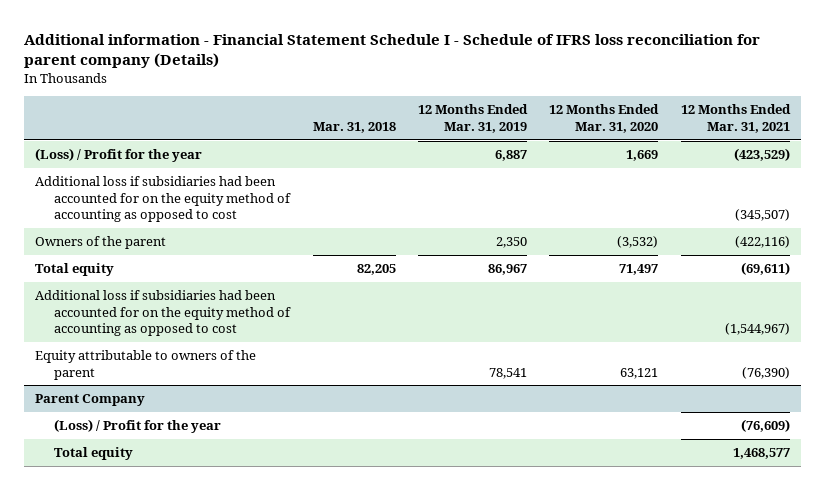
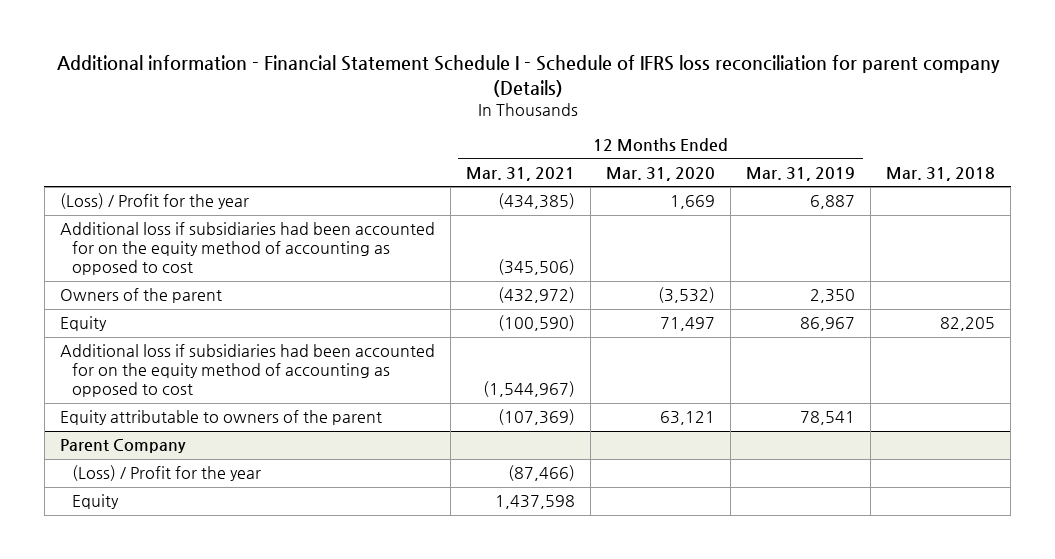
[733,148,790,162] (423,529) -> [497,193,575,210] (434,385)
[734,209,790,222] (345,507) -> [497,259,575,276] (345,506)
[734,236,790,249] (422,116) -> [497,287,575,304] (432,972)
[35,263,115,277] Total equity -> [59,316,107,332] Equity
[740,262,790,276] (69,611) -> [497,315,575,332] (100,590)
[741,366,790,379] (76,390) -> [497,409,575,426] (107,369)
[740,419,790,433] (76,609) -> [507,465,575,482] (87,466)
[54,447,134,461] Total equity -> [71,494,119,510] Equity
[732,448,790,460] 1,468,577 -> [494,495,575,510] 1,437,598

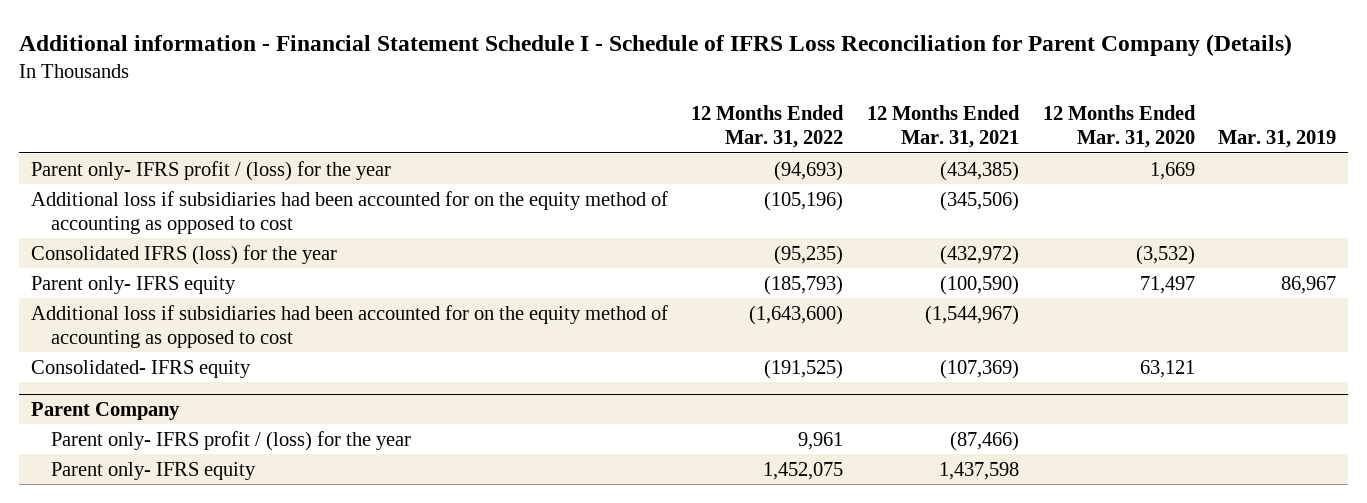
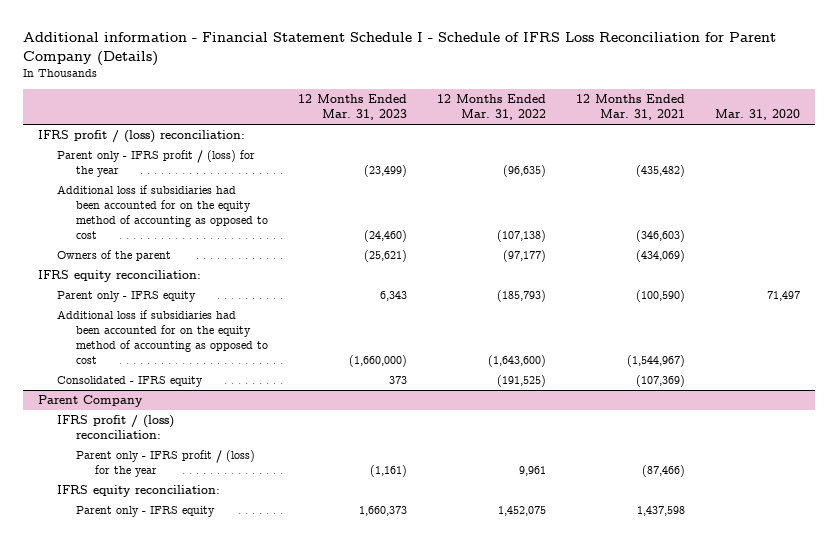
[1042,104,1196,149] 12 Months Ended Mar. 31, 2020 -> none
[1218,130,1337,149] Mar. 31, 2019 -> none
none -> [298,94,408,121] 12 Months Ended Mar. 31, 2023
none -> [715,109,801,121] Mar. 31, 2020
[30,244,337,265] Consolidated IFRS (loss) for the year -> none
none -> [38,130,246,144] IFRS profit / (loss) reconciliation:
[30,160,391,181] Parent only- IFRS profit / (loss) for the year -> [57,150,256,178] Parent only - IFRS profit / (loss) for the year
[774,160,844,181] (94,693) -> [503,165,547,178] (96,635)
[939,160,1019,181] (434,385) -> [636,165,686,178] (435,482)
[764,190,844,211] (105,196) -> [497,229,547,242] (107,138)
[939,190,1019,211] (345,506) -> [636,229,686,242] (346,603)
none -> [57,250,172,262] Owners of the parent
none -> [38,270,202,283] IFRS equity reconciliation:
[30,275,236,294] Parent only- IFRS equity -> [57,291,197,303] Parent only - IFRS equity
[30,359,251,378] Consolidated- IFRS equity -> [57,376,204,388] Consolidated - IFRS equity
none -> [57,415,175,440] IFRS profit / (loss) reconciliation:
[50,430,411,451] Parent only- IFRS profit / (loss) for the year -> [76,450,256,478] Parent only - IFRS profit / (loss) for the year
none -> [57,485,221,498] IFRS equity reconciliation:
[50,461,256,480] Parent only- IFRS equity -> [76,506,216,518] Parent only - IFRS equity

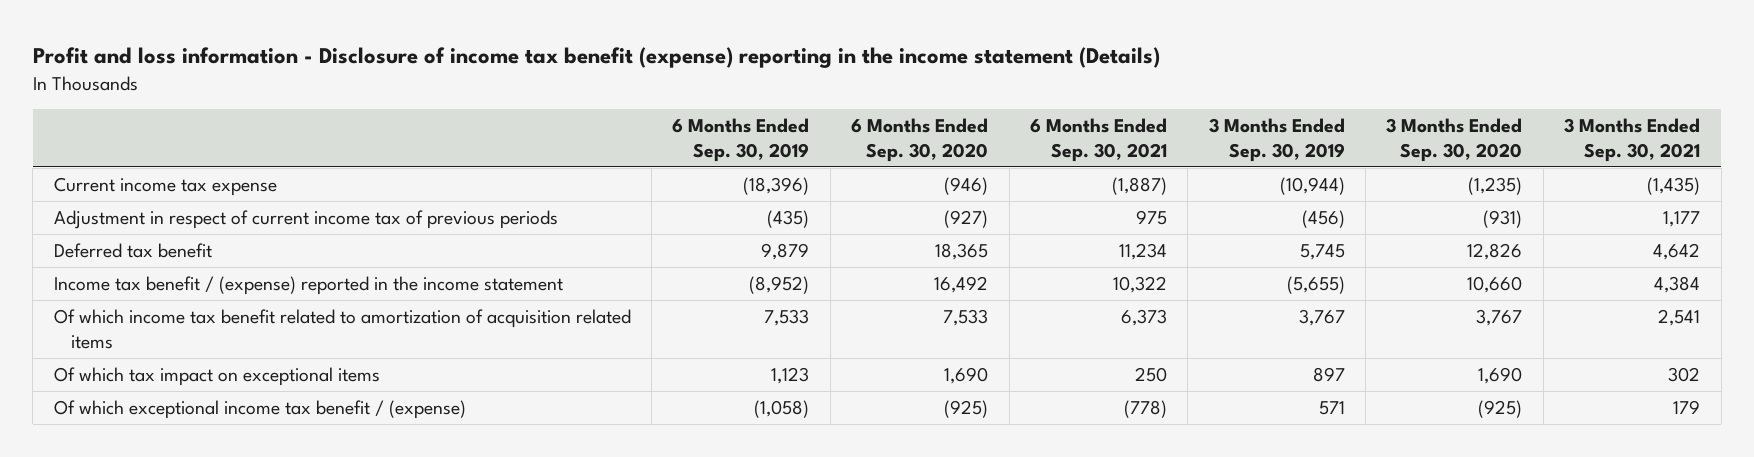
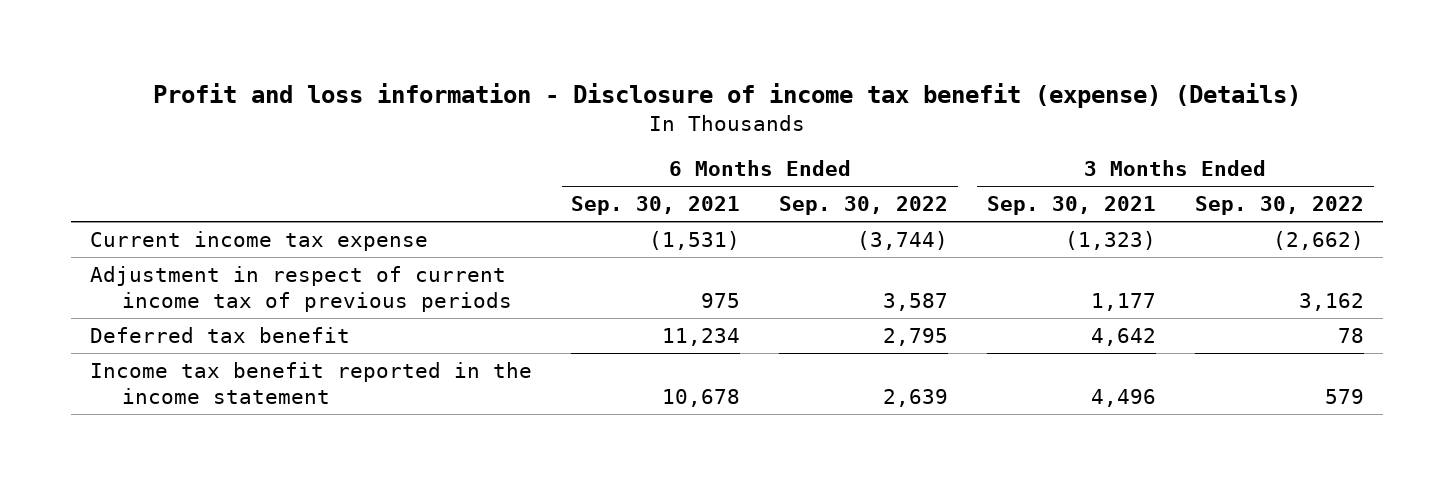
[32,47,1160,69] Profit and loss information - Disclosure of income tax benefit (expense) reporting in the income statement (Details) -> [153,82,1302,108] Profit and loss information - Disclosure of income tax benefit (expense) (Details)
[672,117,810,162] 6 Months Ended Sep. 30, 2019 -> none
[851,117,989,162] 6 Months Ended Sep. 30, 2020 -> none
[1208,117,1345,162] 3 Months Ended Sep. 30, 2019 -> none
[1386,117,1523,162] 3 Months Ended Sep. 30, 2020 -> none
none -> [779,196,949,216] Sep. 30, 2022
none -> [1194,196,1364,216] Sep. 30, 2022
[1111,176,1167,195] (1,887) -> [649,231,741,251] (1,531)
[1647,176,1701,195] (1,435) -> [1065,231,1157,251] (1,323)
[53,308,631,349] Of which income tax benefit related to amortization of acquisition related items -> none
[53,366,380,386] Of which tax impact on exceptional items -> none
[53,399,466,419] Of which exceptional income tax benefit / (expense) -> none
[53,275,563,295] Income tax benefit / (expense) reported in the income statement -> [90,362,533,404] Income tax benefit reported in the income statement
[1112,275,1167,293] 10,322 -> [662,388,741,407] 10,678
[1654,275,1701,293] 4,384 -> [1091,388,1157,407] 4,496

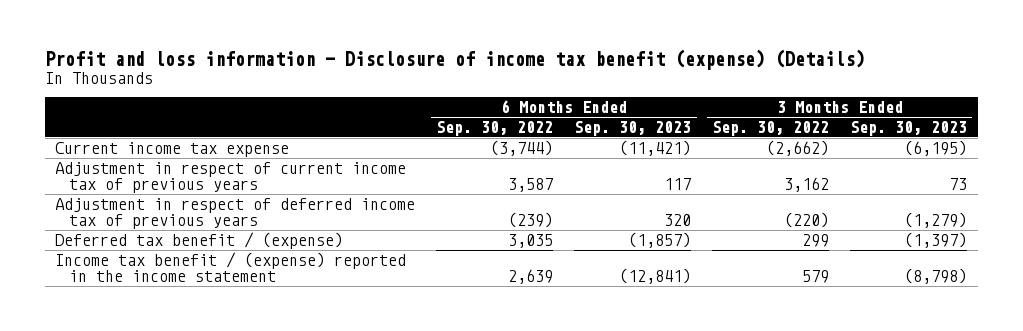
[571,196,741,216] Sep. 30, 2021 -> none
[987,196,1157,216] Sep. 30, 2021 -> none
none -> [574,121,692,137] Sep. 30, 2023
none -> [850,121,968,137] Sep. 30, 2023
[90,266,513,312] Adjustment in respect of current income tax of previous periods -> [55,162,407,194] Adjustment in respect of current income tax of previous years
none -> [55,198,416,230] Adjustment in respect of deferred income tax of previous years
[90,327,351,344] Deferred tax benefit -> [55,232,344,250] Deferred tax benefit / (expense)
[883,328,949,347] 2,795 -> [508,234,554,249] 3,035
[1337,328,1364,344] 78 -> [802,234,830,248] 299
[90,362,533,404] Income tax benefit reported in the income statement -> [55,252,407,283] Income tax benefit / (expense) reported in the income statement

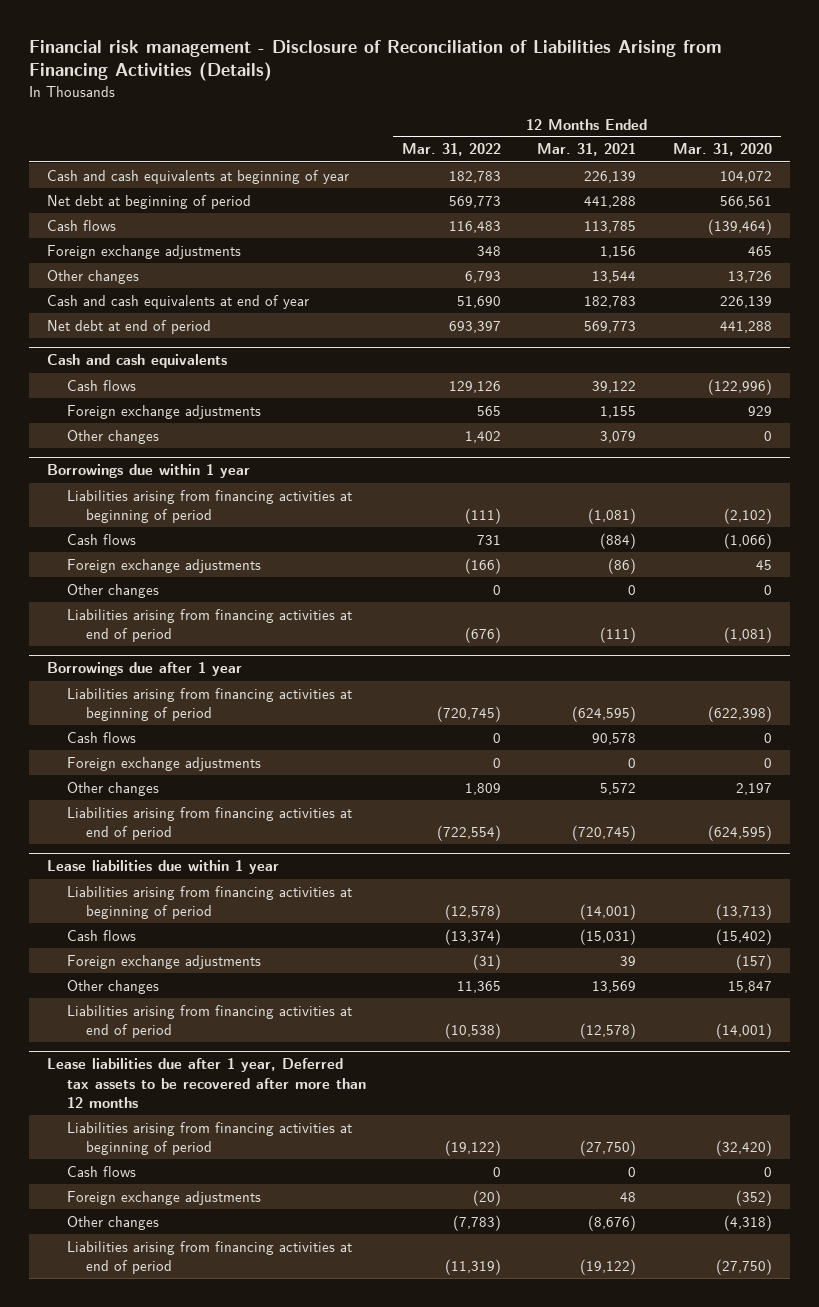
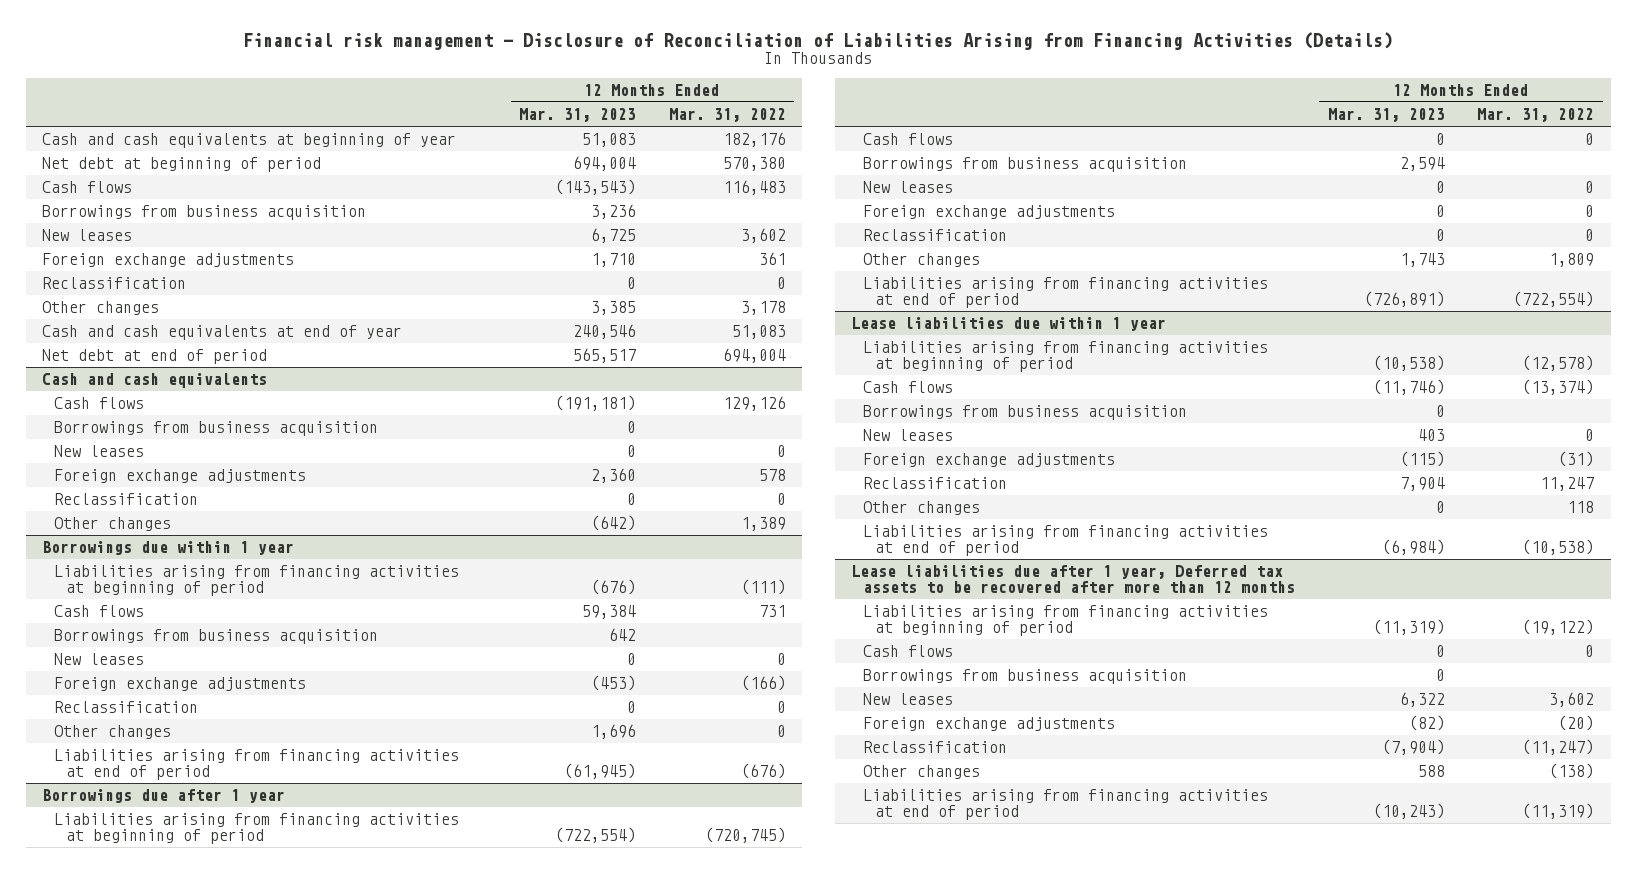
[537,143,637,157] Mar. 31, 2021 -> none
[672,143,772,157] Mar. 31, 2020 -> none
none -> [518,108,636,123] Mar. 31, 2023
[449,170,502,183] 182,783 -> [722,132,786,148] 182,176
[449,195,502,208] 569,773 -> [722,157,786,172] 570,380
none -> [42,205,367,221] Borrowings from business acquisition
none -> [42,229,133,242] New leases
[477,245,502,256] 348 -> [758,252,786,266] 361
none -> [42,277,187,290] Reclassification
[465,270,502,283] 6,793 -> [740,301,786,316] 3,178
[457,295,502,308] 51,690 -> [731,325,786,340] 51,083
[449,320,502,333] 693,397 -> [722,348,786,364] 694,004
none -> [54,421,379,437] Borrowings from business acquisition
none -> [54,445,145,458] New leases
[477,405,502,416] 565 -> [758,469,786,482] 578
none -> [54,493,199,506] Reclassification
[465,430,502,443] 1,402 -> [740,517,786,532] 1,389
none -> [54,629,379,645] Borrowings from business acquisition
none -> [54,653,145,666] New leases
none -> [54,701,199,714] Reclassification
none -> [862,157,1187,173] Borrowings from business acquisition
none -> [862,181,953,194] New leases
none -> [862,229,1007,242] Reclassification
none -> [862,405,1187,421] Borrowings from business acquisition
none -> [862,429,953,442] New leases
none -> [862,477,1007,490] Reclassification
[457,980,502,993] 11,365 -> [1567,501,1595,514] 118
none -> [862,669,1187,685] Borrowings from business acquisition
none -> [862,693,953,706] New leases
none -> [862,741,1007,754] Reclassification
[453,1214,502,1231] (7,783) -> [1549,763,1595,780] (138)

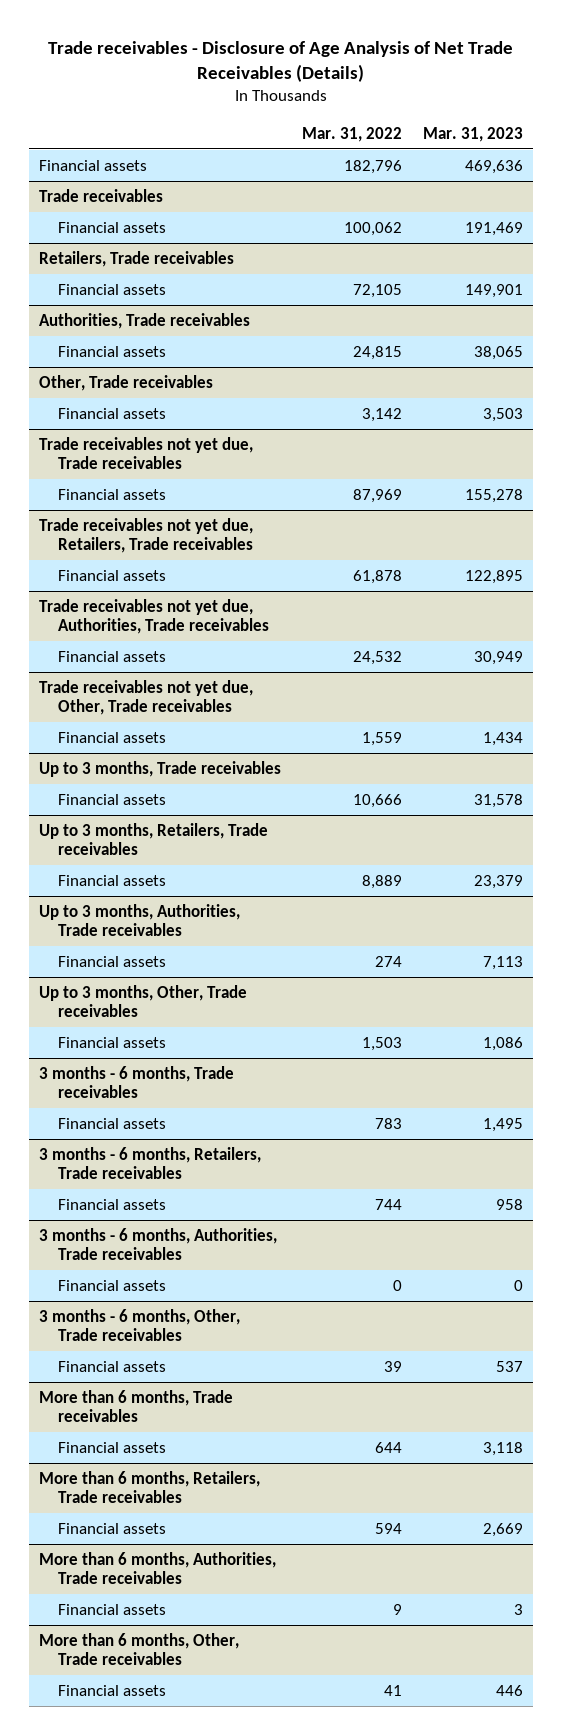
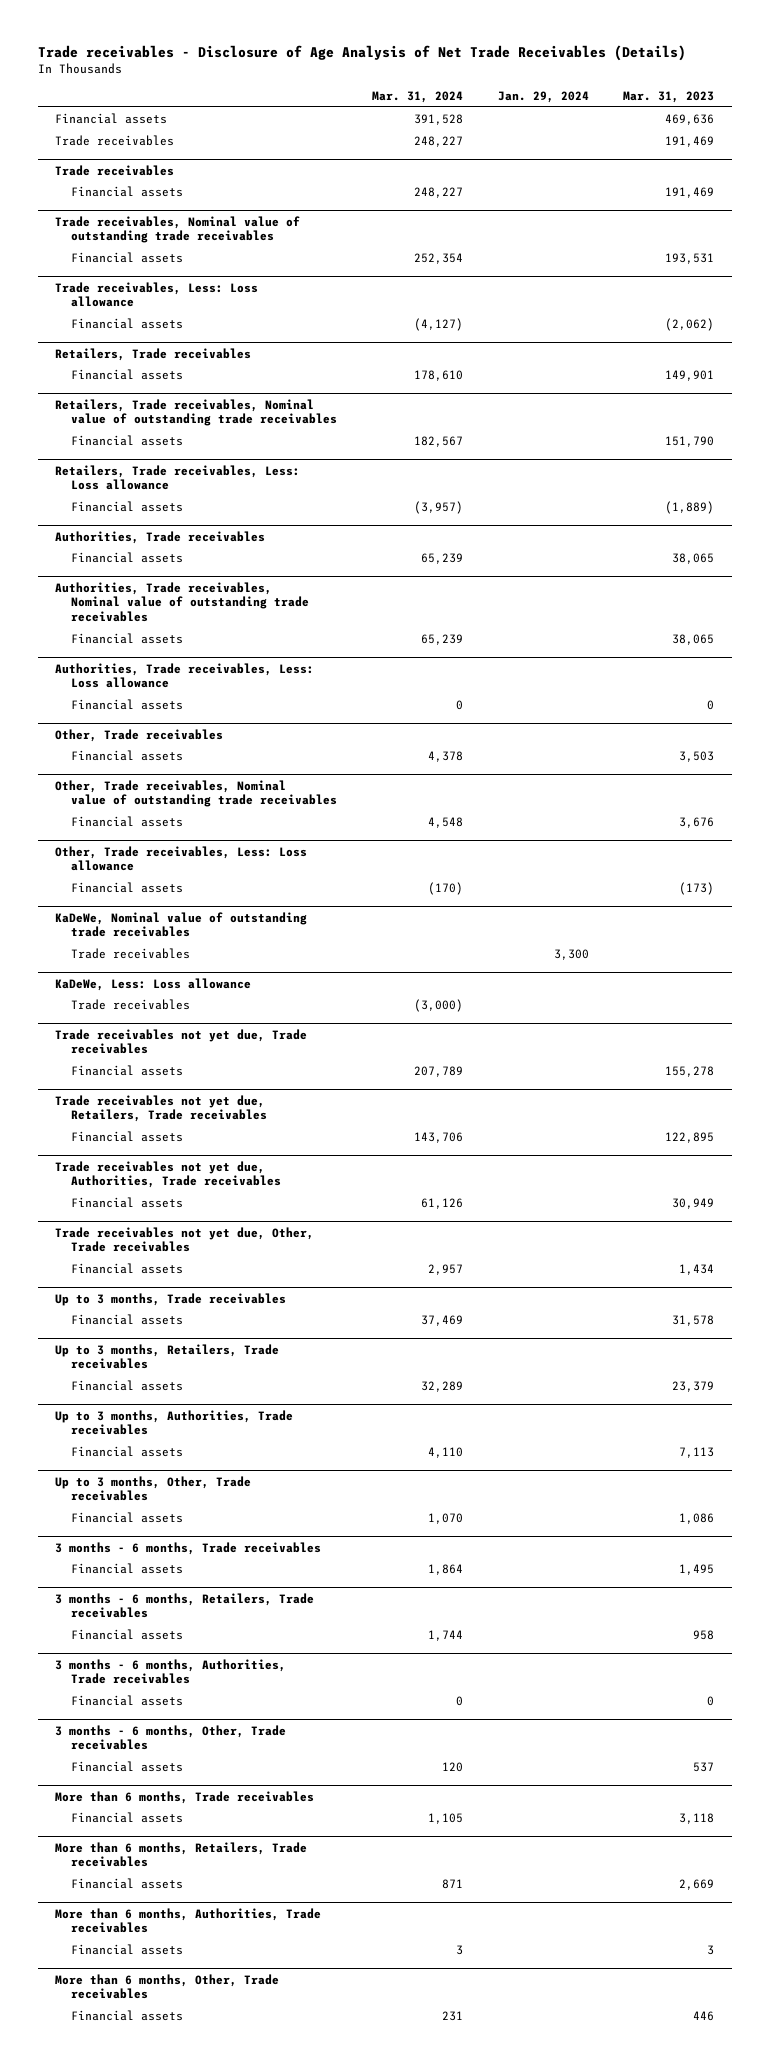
[301,126,402,142] Mar. 31, 2022 -> none
none -> [371,91,463,104] Mar. 31, 2024
none -> [497,91,589,104] Jan. 29, 2024
none -> [55,135,175,147] Trade receivables
none -> [55,215,301,244] Trade receivables, Nominal value of outstanding trade receivables
none -> [70,252,183,264] Financial assets
none -> [55,281,259,308] Trade receivables, Less: Loss allowance
none -> [70,318,183,330] Financial assets
none -> [55,398,337,427] Retailers, Trade receivables, Nominal value of outstanding trade receivables
none -> [70,435,183,447] Financial assets
none -> [55,464,301,491] Retailers, Trade receivables, Less: Loss allowance
none -> [70,501,183,513] Financial assets
none -> [55,581,309,622] Authorities, Trade receivables, Nominal value of outstanding trade receivables
none -> [70,633,183,645] Financial assets
none -> [55,662,315,689] Authorities, Trade receivables, Less: Loss allowance
none -> [70,699,183,711] Financial assets
none -> [55,779,337,808] Other, Trade receivables, Nominal value of outstanding trade receivables
none -> [70,816,183,828] Financial assets
none -> [55,845,308,872] Other, Trade receivables, Less: Loss allowance
none -> [70,882,183,894] Financial assets
none -> [55,911,308,938] KaDeWe, Nominal value of outstanding trade receivables
none -> [70,948,190,960] Trade receivables
none -> [55,977,252,991] KaDeWe, Less: Loss allowance
none -> [70,999,190,1011] Trade receivables

